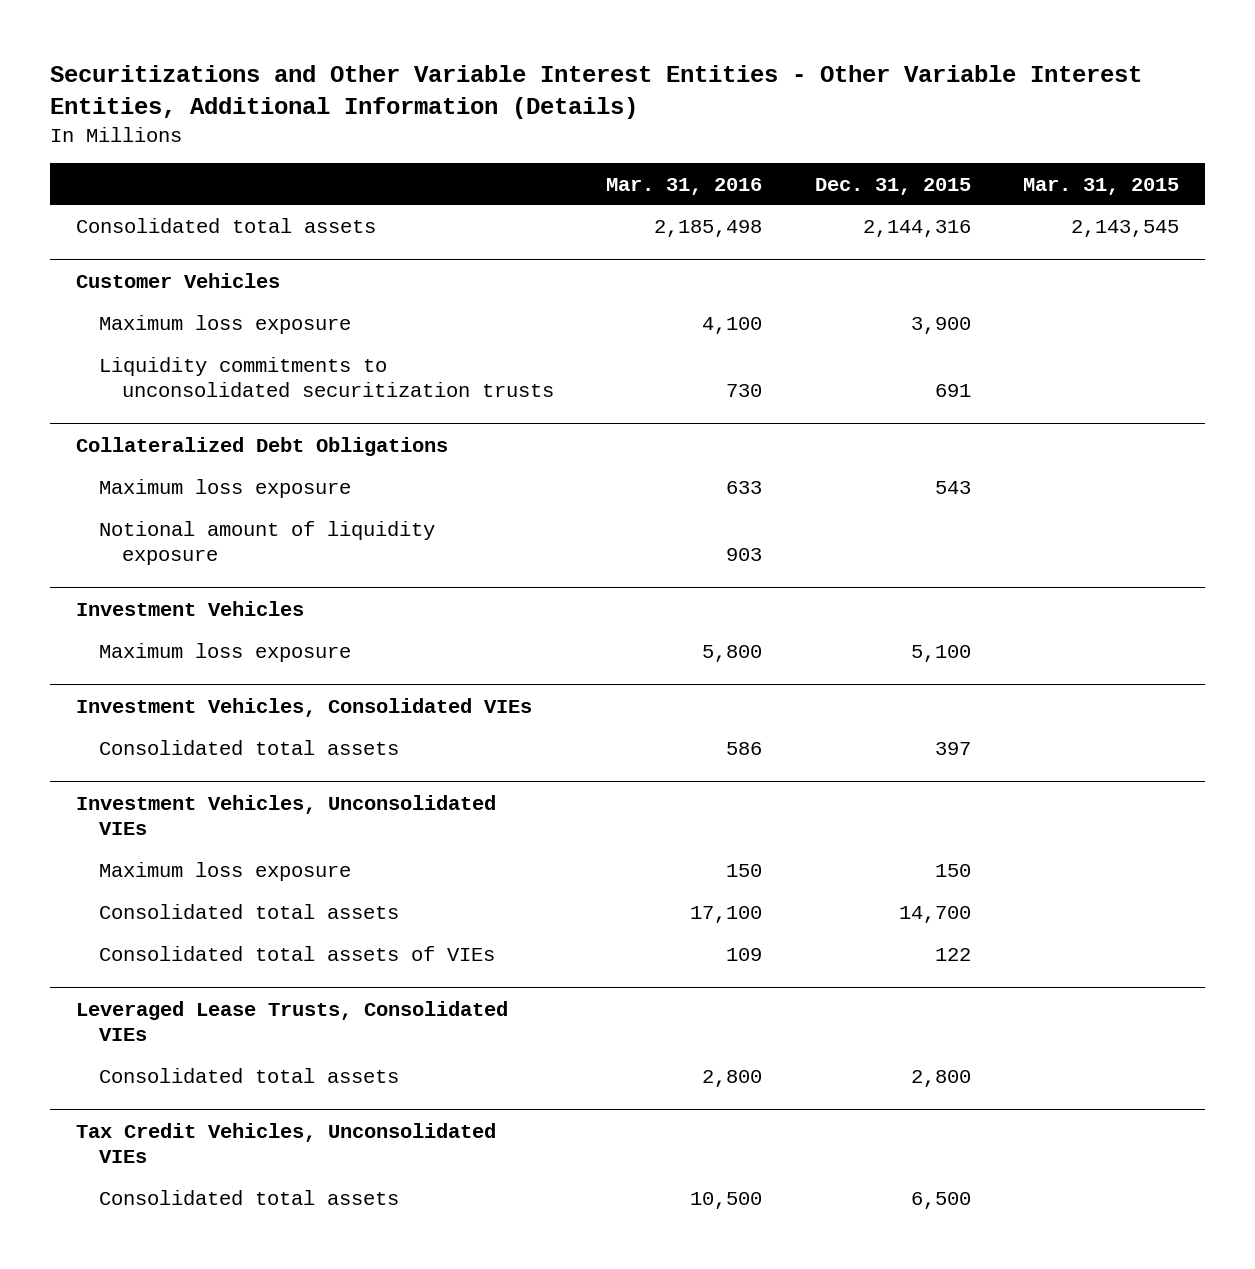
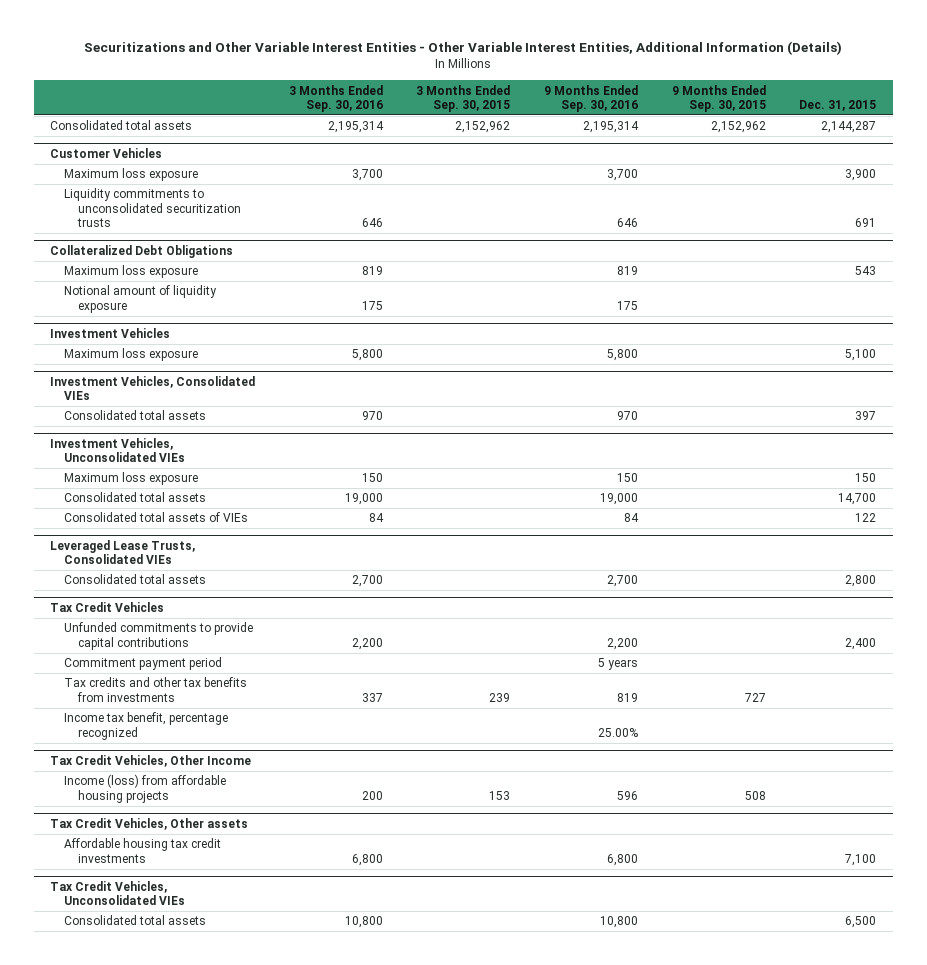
[606,177,763,195] Mar. 31, 2016 -> none
[1022,177,1179,195] Mar. 31, 2015 -> none
none -> [288,84,383,112] 3 Months Ended Sep. 30, 2016
none -> [416,84,511,112] 3 Months Ended Sep. 30, 2015
none -> [544,84,639,112] 9 Months Ended Sep. 30, 2016
none -> [671,84,766,112] 9 Months Ended Sep. 30, 2015
[862,219,971,237] 2,144,316 -> [821,121,877,134] 2,144,287
none -> [50,601,165,612] Tax Credit Vehicles
none -> [64,622,254,650] Unfunded commitments to provide capital contributions
none -> [64,657,223,671] Commitment payment period
none -> [64,677,248,702] Tax credits and other tax benefits from investments
none -> [64,712,229,740] Income tax benefit, percentage recognized
none -> [50,754,252,767] Tax Credit Vehicles, Other Income
none -> [64,774,227,803] Income (loss) from affordable housing projects
none -> [50,817,249,830] Tax Credit Vehicles, Other assets
none -> [64,838,222,863] Affordable housing tax credit investments

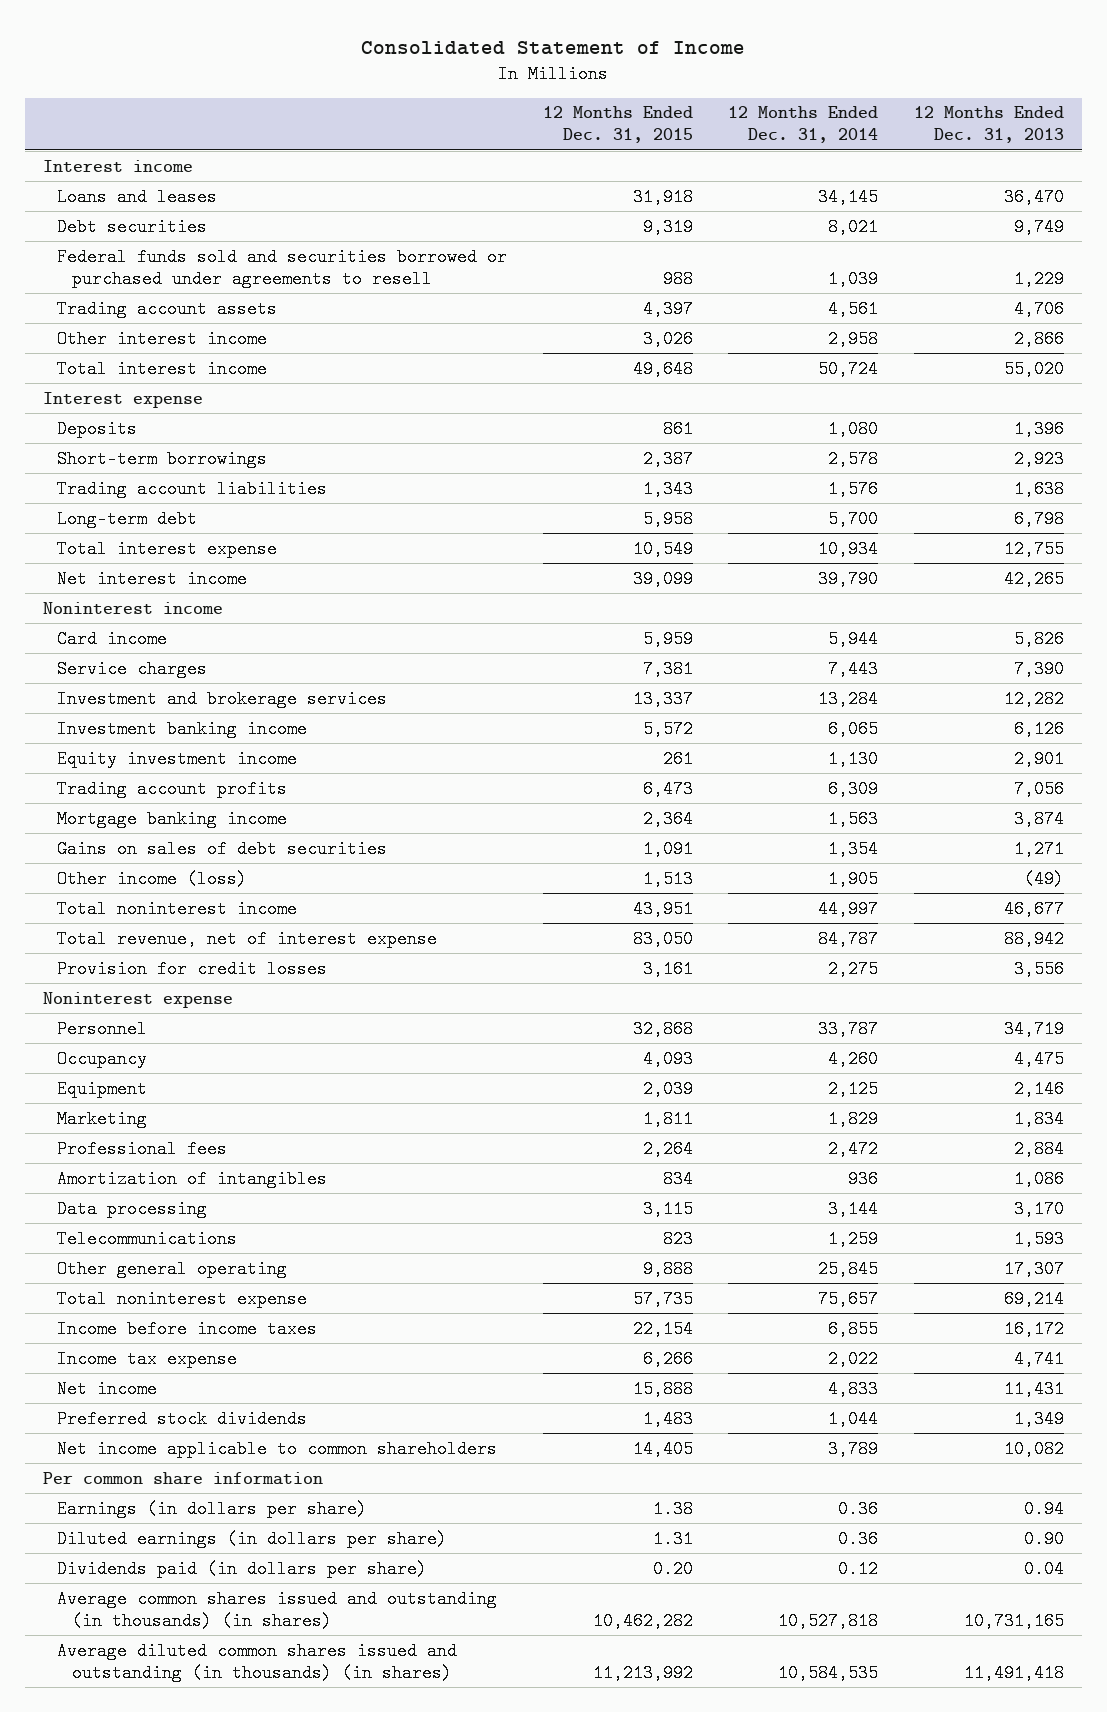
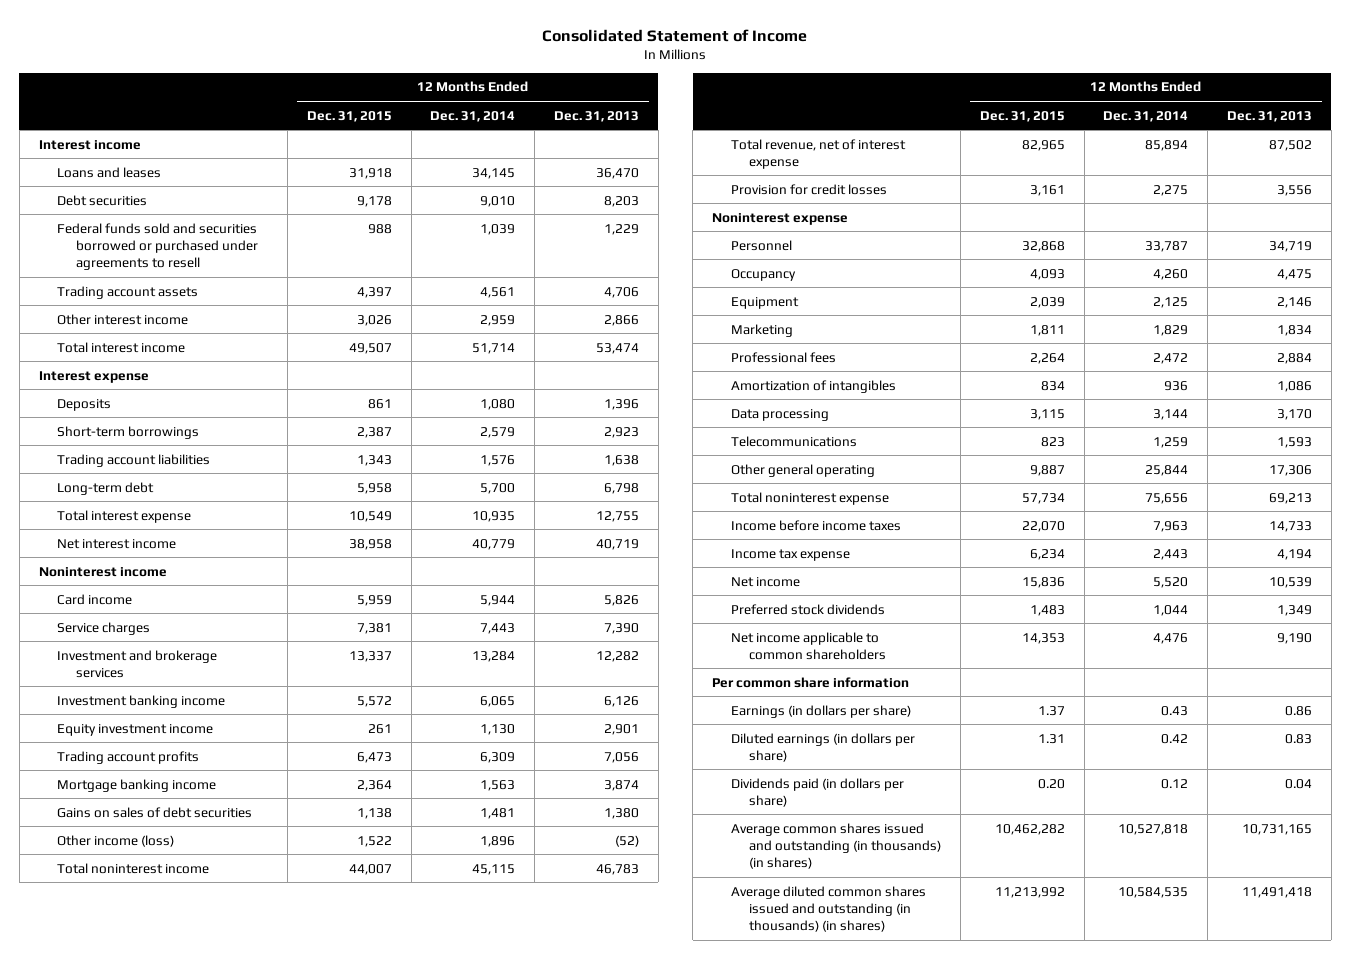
[642,217,693,236] 9,319 -> [356,195,392,207] 9,178
[828,217,879,236] 8,021 -> [480,195,516,207] 9,010
[1014,217,1065,236] 9,749 -> [603,195,639,207] 8,203
[828,329,879,348] 2,958 -> [480,314,516,326] 2,959
[632,359,693,378] 49,648 -> [348,342,392,354] 49,507
[818,359,879,378] 50,724 -> [472,342,516,354] 51,714
[1004,359,1065,378] 55,020 -> [595,342,639,354] 53,474
[828,449,879,468] 2,578 -> [480,426,516,438] 2,579
[818,539,879,558] 10,934 -> [472,510,516,522] 10,935
[632,569,693,588] 39,099 -> [348,538,392,550] 38,958
[818,569,879,588] 39,790 -> [472,538,516,550] 40,779
[1004,569,1065,588] 42,265 -> [595,538,639,550] 40,719
[642,839,693,858] 1,091 -> [356,807,392,819] 1,138
[828,839,879,858] 1,354 -> [480,807,516,819] 1,481
[1014,839,1065,858] 1,271 -> [603,807,639,819] 1,380
[642,869,693,888] 1,513 -> [356,835,392,847] 1,522
[828,869,879,888] 1,905 -> [480,835,516,847] 1,896
[1024,869,1065,888] (49) -> [614,834,639,847] (52)
[632,899,693,918] 43,951 -> [348,863,392,875] 44,007
[818,899,879,918] 44,997 -> [472,863,516,875] 45,115
[1004,899,1065,918] 46,677 -> [595,863,639,875] 46,783
[632,929,693,948] 83,050 -> [1021,139,1065,151] 82,965
[818,929,879,948] 84,787 -> [1145,139,1189,151] 85,894
[1004,929,1065,948] 88,942 -> [1269,139,1313,151] 87,502
[642,1259,693,1278] 9,888 -> [1029,464,1065,476] 9,887
[818,1259,879,1278] 25,845 -> [1145,464,1189,476] 25,844
[1004,1259,1065,1278] 17,307 -> [1269,464,1313,476] 17,306
[632,1289,693,1308] 57,735 -> [1021,492,1065,504] 57,734
[818,1289,879,1308] 75,657 -> [1145,492,1189,504] 75,656
[1004,1289,1065,1308] 69,214 -> [1269,492,1313,504] 69,213
[632,1319,693,1338] 22,154 -> [1021,520,1065,532] 22,070
[828,1319,879,1338] 6,855 -> [1153,520,1189,532] 7,963
[1004,1319,1065,1338] 16,172 -> [1269,520,1313,532] 14,733
[642,1349,693,1368] 6,266 -> [1029,548,1065,560] 6,234
[828,1349,879,1368] 2,022 -> [1153,548,1189,560] 2,443
[1014,1349,1065,1368] 4,741 -> [1277,548,1313,560] 4,194
[632,1379,693,1398] 15,888 -> [1021,576,1065,588] 15,836
[828,1379,879,1398] 4,833 -> [1153,576,1189,588] 5,520
[1004,1379,1065,1398] 11,431 -> [1269,576,1313,588] 10,539
[632,1439,693,1458] 14,405 -> [1021,632,1065,644] 14,353
[828,1439,879,1458] 3,789 -> [1153,632,1189,644] 4,476
[1004,1439,1065,1458] 10,082 -> [1277,632,1313,644] 9,190
[652,1499,693,1518] 1.38 -> [1037,705,1065,716] 1.37
[838,1499,879,1518] 0.36 -> [1161,705,1189,716] 0.43
[1024,1499,1065,1518] 0.94 -> [1285,705,1313,716] 0.86
[838,1529,879,1548] 0.36 -> [1161,733,1189,744] 0.42
[1024,1529,1065,1548] 0.90 -> [1285,733,1313,744] 0.83

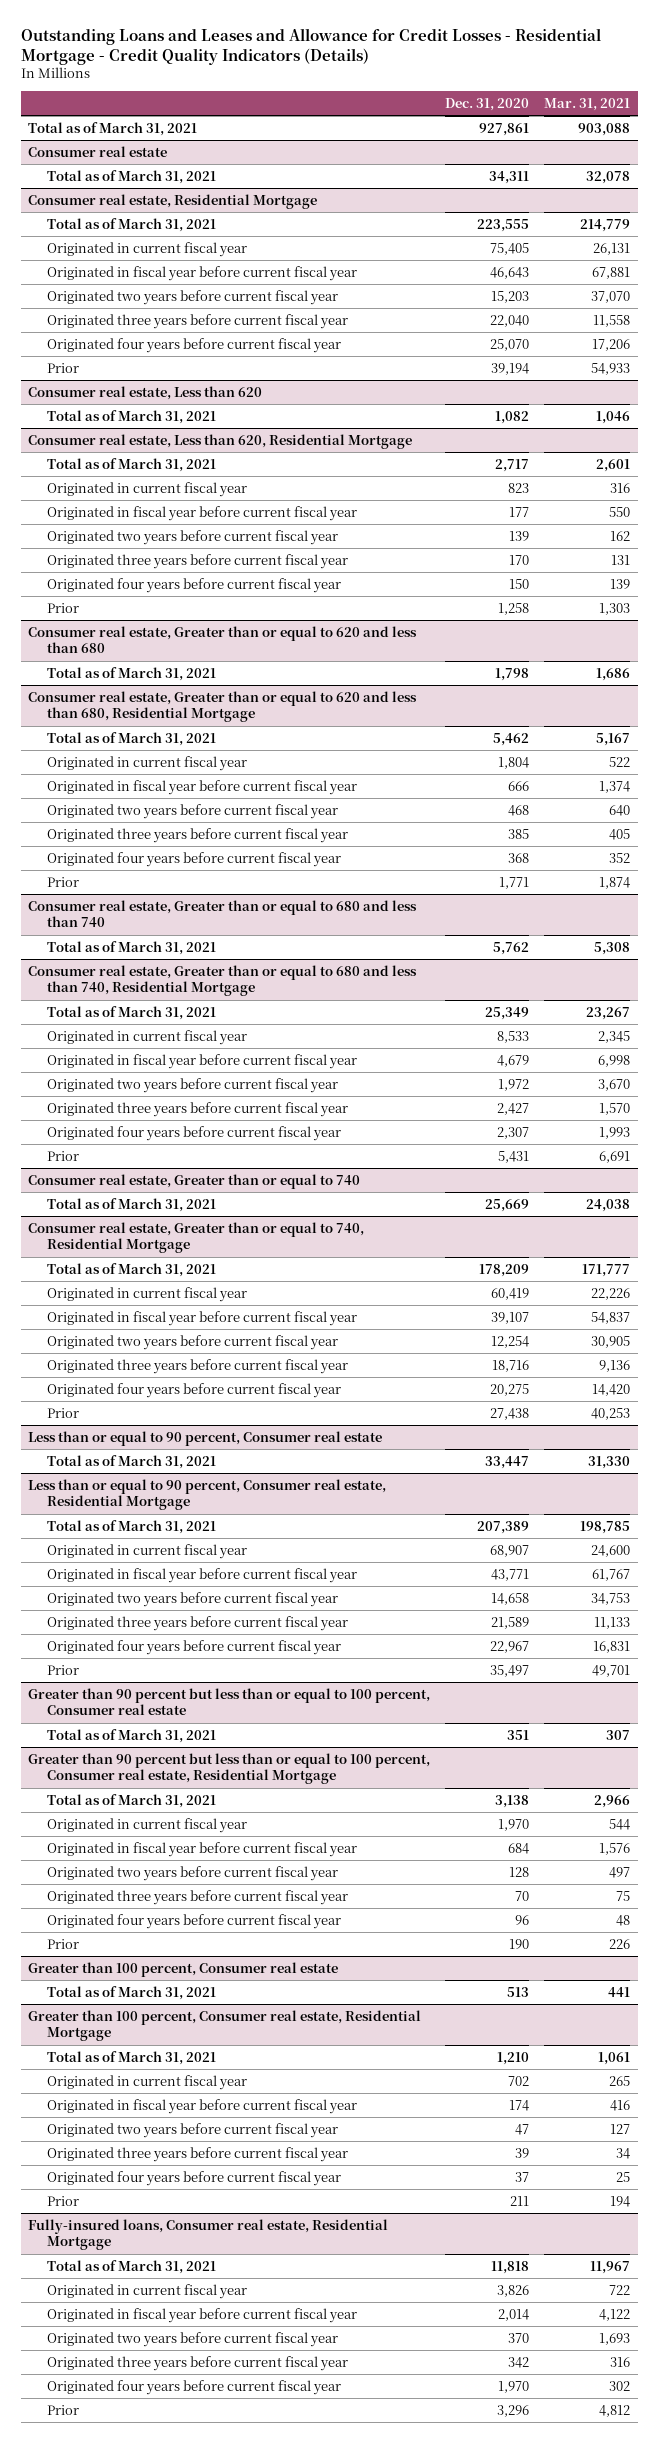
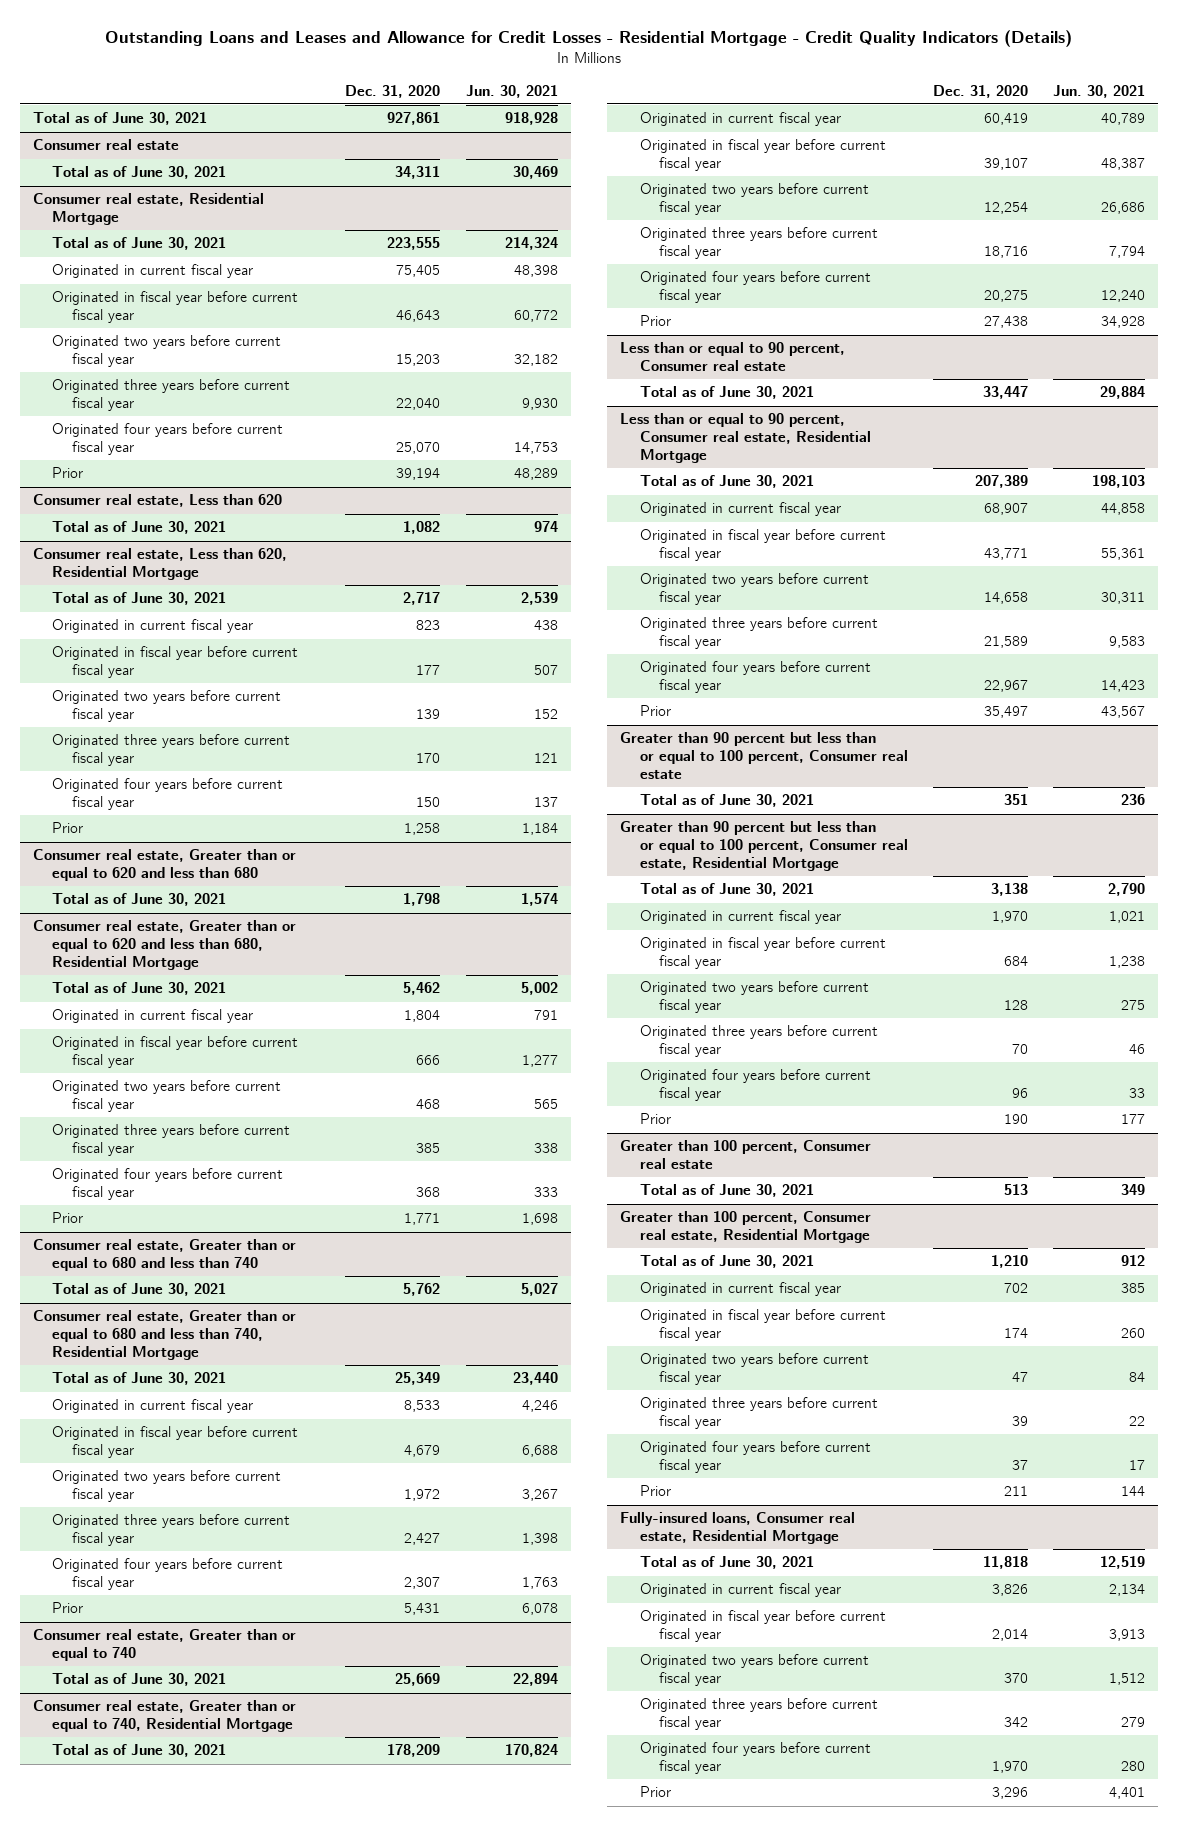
[544,97,631,111] Mar. 31, 2021 -> none
none -> [465,84,558,98] Jun. 30, 2021
[28,121,198,136] Total as of March 31, 2021 -> [32,112,207,126] Total as of June 30, 2021
[47,169,217,184] Total as of March 31, 2021 -> [52,166,227,180] Total as of June 30, 2021
[47,217,217,232] Total as of March 31, 2021 -> [52,237,227,251] Total as of June 30, 2021
[47,409,217,424] Total as of March 31, 2021 -> [52,521,227,535] Total as of June 30, 2021
[47,457,217,472] Total as of March 31, 2021 -> [52,592,227,606] Total as of June 30, 2021
[47,666,217,681] Total as of March 31, 2021 -> [52,893,227,907] Total as of June 30, 2021
[47,731,217,746] Total as of March 31, 2021 -> [52,982,227,996] Total as of June 30, 2021
[47,940,217,955] Total as of March 31, 2021 -> [52,1283,227,1297] Total as of June 30, 2021
[47,1005,217,1020] Total as of March 31, 2021 -> [52,1372,227,1386] Total as of June 30, 2021
[47,1197,217,1212] Total as of March 31, 2021 -> [52,1673,227,1687] Total as of June 30, 2021
[47,1262,217,1277] Total as of March 31, 2021 -> [52,1744,227,1758] Total as of June 30, 2021
[47,1454,217,1469] Total as of March 31, 2021 -> [639,386,814,400] Total as of June 30, 2021
[47,1519,217,1534] Total as of March 31, 2021 -> [639,475,814,489] Total as of June 30, 2021
[47,1728,217,1743] Total as of March 31, 2021 -> [639,794,814,808] Total as of June 30, 2021
[47,1793,217,1808] Total as of March 31, 2021 -> [639,883,814,897] Total as of June 30, 2021
[47,1985,217,2000] Total as of March 31, 2021 -> [639,1184,814,1198] Total as of June 30, 2021
[47,2050,217,2065] Total as of March 31, 2021 -> [639,1255,814,1269] Total as of June 30, 2021
[47,2259,217,2274] Total as of March 31, 2021 -> [639,1556,814,1570] Total as of June 30, 2021

